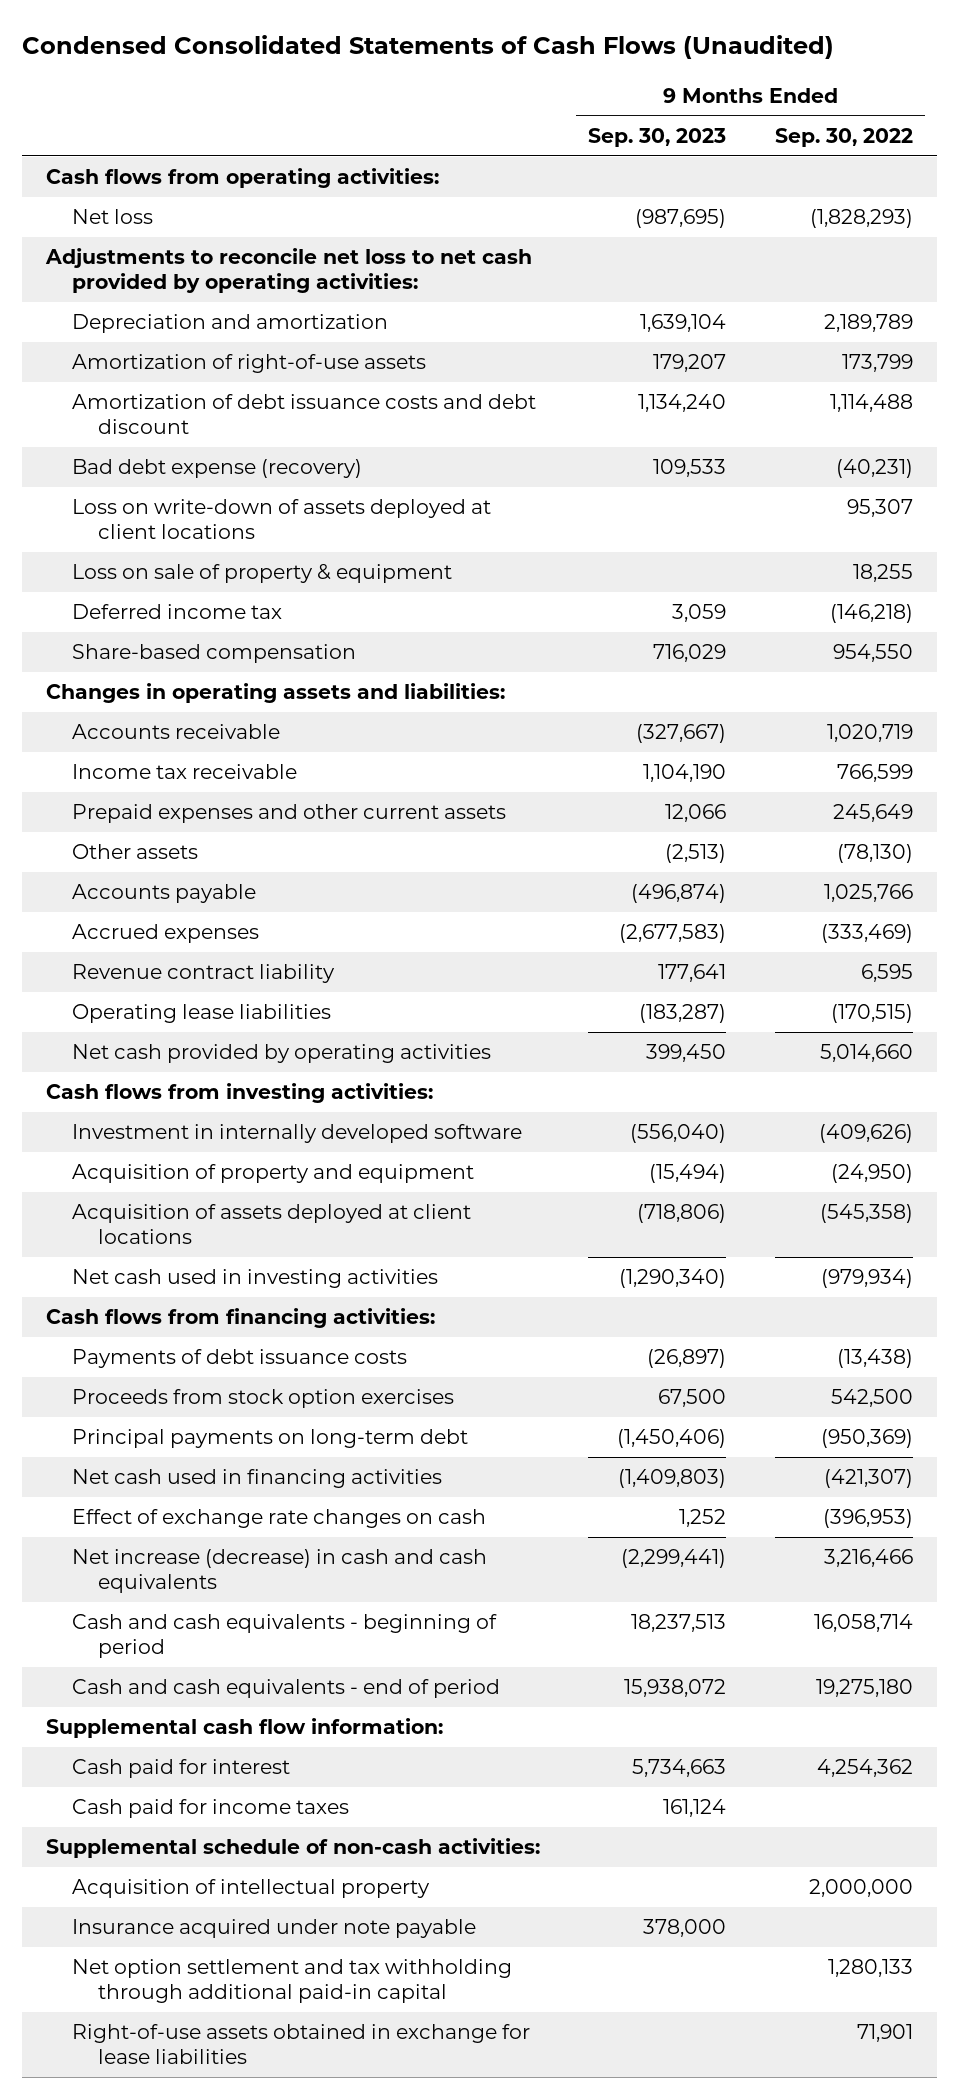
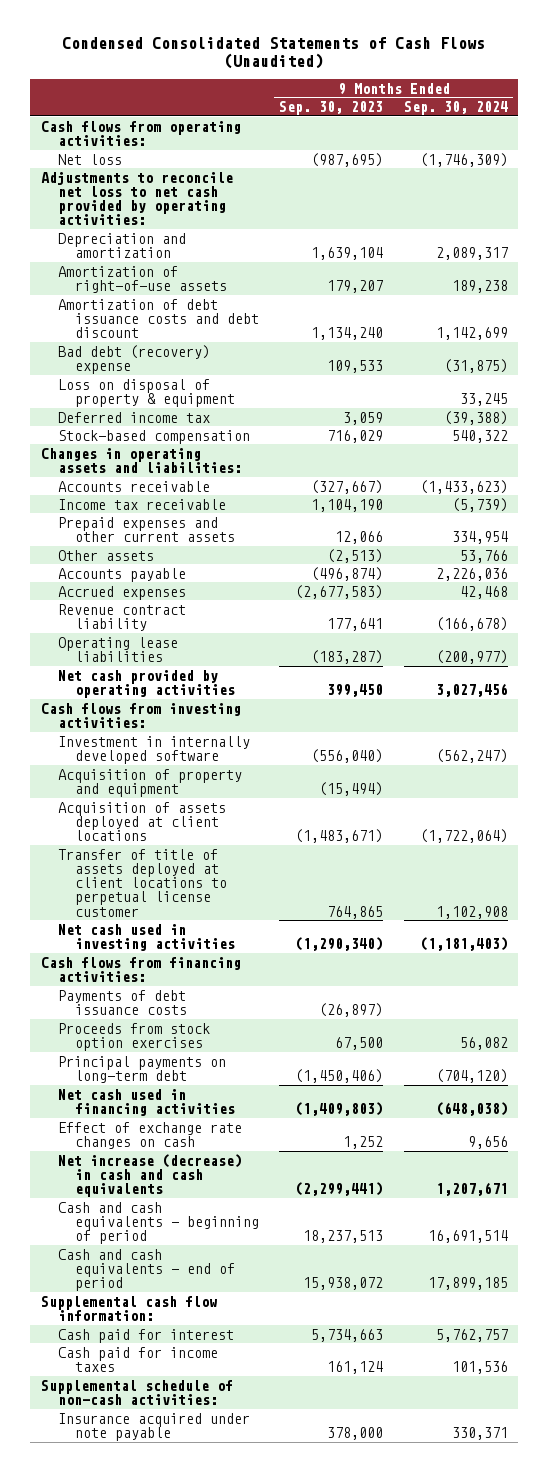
[774,128,913,148] Sep. 30, 2022 -> none
none -> [404,101,509,116] Sep. 30, 2024
[72,499,492,540] Loss on write-down of assets deployed at client locations -> none
[72,459,363,479] Bad debt expense (recovery) -> [57,344,210,374] Bad debt (recovery) expense
[72,564,453,584] Loss on sale of property & equipment -> [57,378,235,407] Loss on disposal of property & equipment
[72,644,357,664] Share-based compensation -> [57,429,250,444] Stock-based compensation
[637,1204,727,1224] (718,806) -> [295,829,384,844] (1,483,671)
none -> [57,848,227,917] Transfer of title of assets deployed at client locations to perpetual license customer
[72,1879,431,1899] Acquisition of intellectual property -> none
[72,1959,513,2004] Net option settlement and tax withholding through additional paid-in capital -> none
[72,2024,531,2065] Right-of-use assets obtained in exchange for lease liabilities -> none

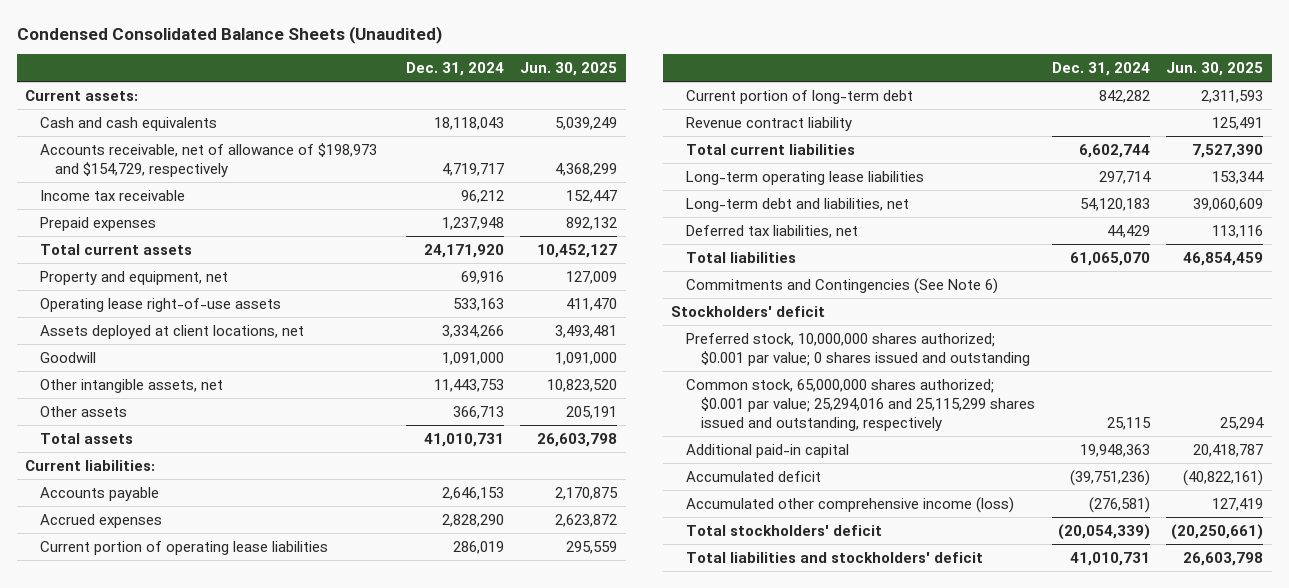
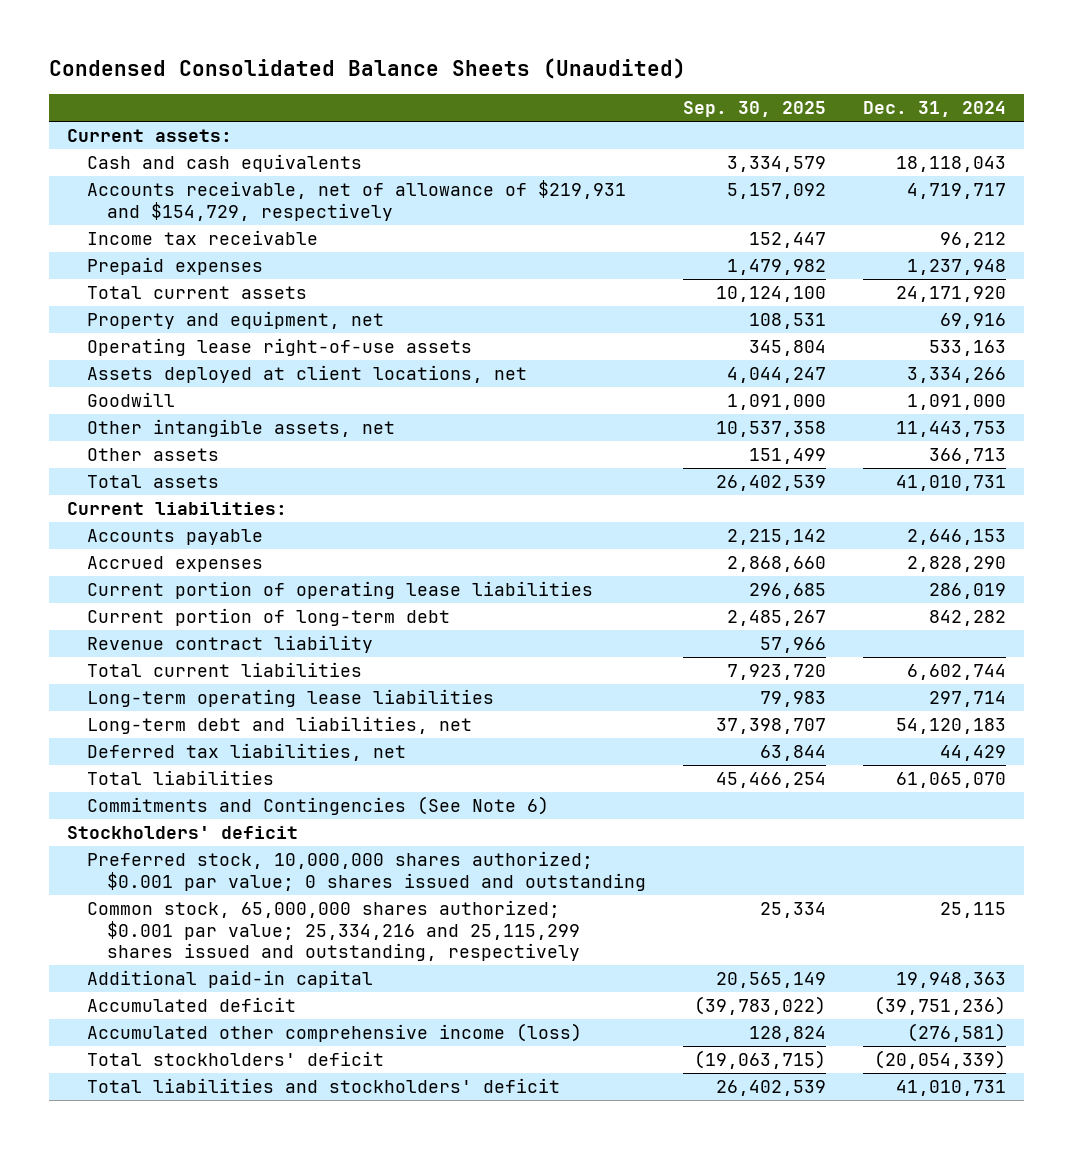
[520,62,618,77] Jun. 30, 2025 -> none
none -> [682,101,826,118] Sep. 30, 2025
[39,142,377,177] Accounts receivable, net of allowance of $198,973 and $154,729, respectively -> [87,179,627,221] Accounts receivable, net of allowance of $219,931 and $154,729, respectively
[686,378,1035,431] Common stock, 65,000,000 shares authorized; $0.001 par value; 25,294,016 and 25,115,299 shares issued and outstanding, respectively -> [87,899,580,962] Common stock, 65,000,000 shares authorized; $0.001 par value; 25,334,216 and 25,115,299 shares issued and outstanding, respectively

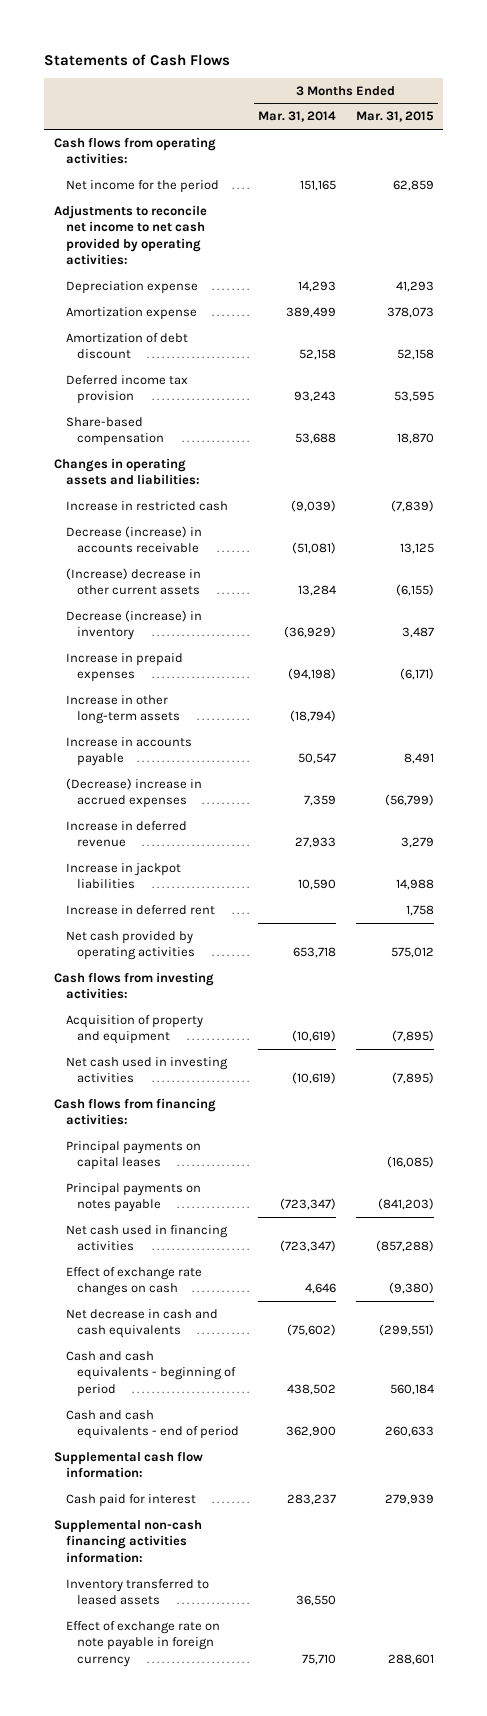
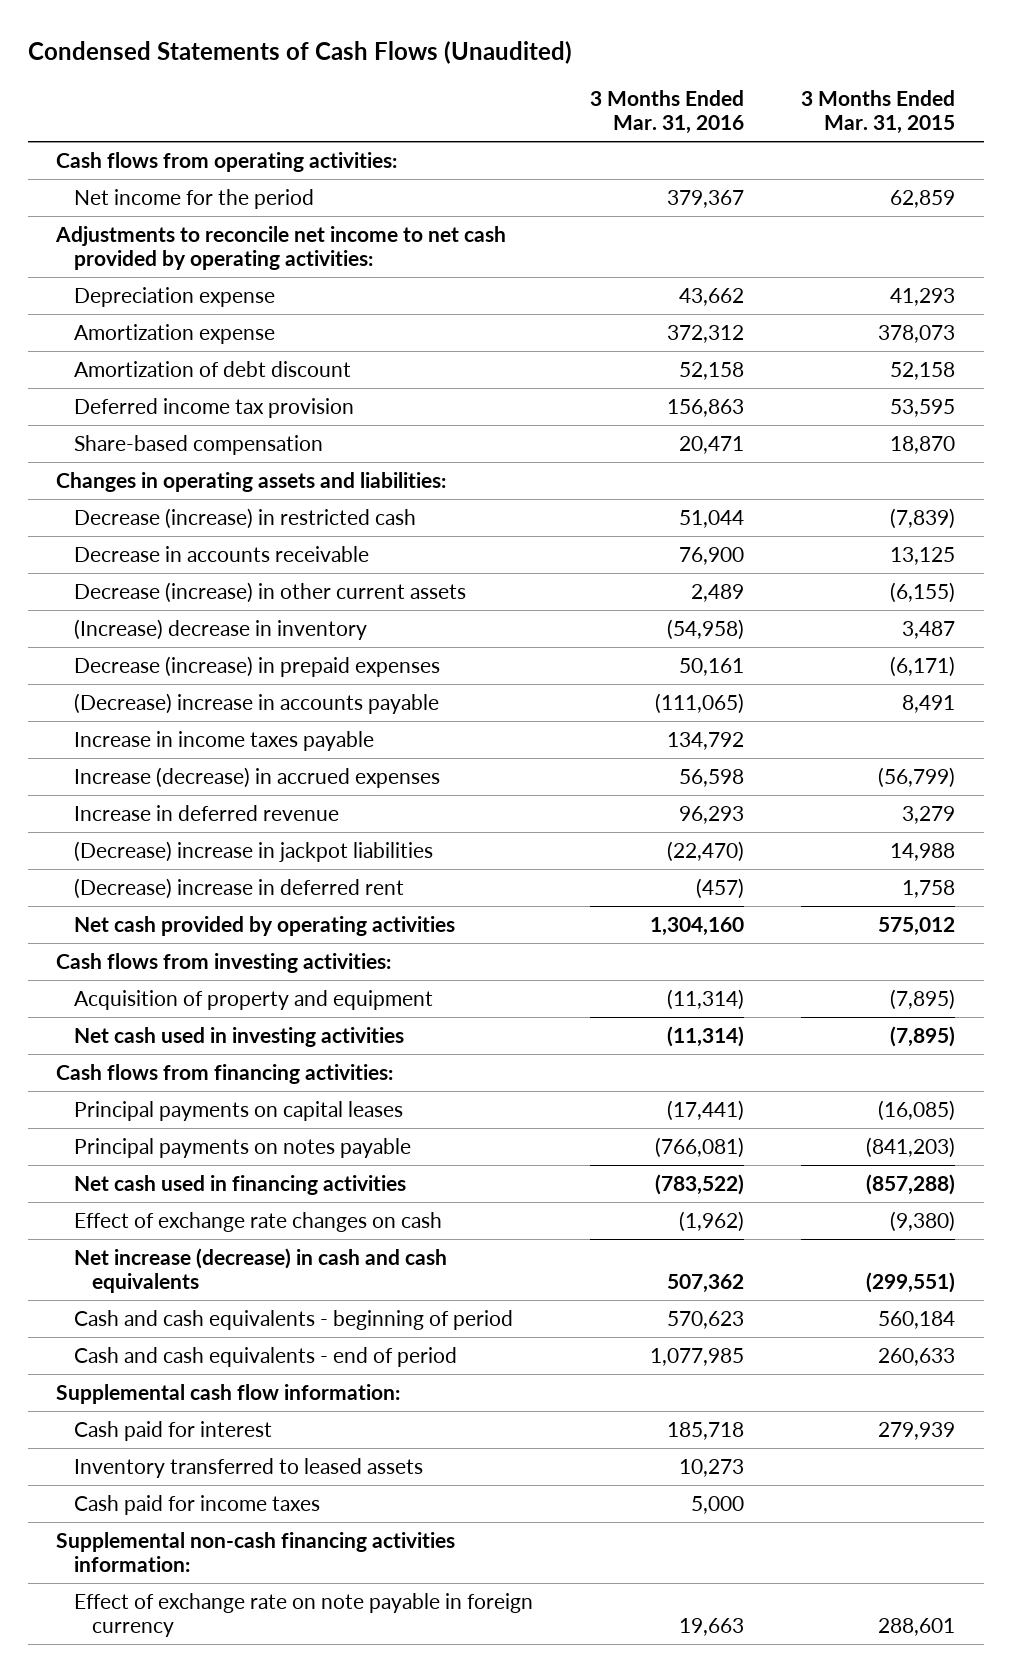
[44,53,231,66] Statements of Cash Flows -> [27,40,572,64] Condensed Statements of Cash Flows (Unaudited)
[258,111,337,123] Mar. 31, 2014 -> none
none -> [590,89,745,135] 3 Months Ended Mar. 31, 2016
[65,694,181,725] Increase in other long-term assets -> none
[65,500,228,511] Increase in restricted cash -> [74,507,417,529] Decrease (increase) in restricted cash
[65,525,202,554] Decrease (increase) in accounts receivable -> [74,545,370,562] Decrease in accounts receivable
[65,567,201,596] (Increase) decrease in other current assets -> [74,581,467,603] Decrease (increase) in other current assets
[65,609,202,641] Decrease (increase) in inventory -> [74,618,368,640] (Increase) decrease in inventory
[65,652,183,683] Increase in prepaid expenses -> [74,655,441,677] Decrease (increase) in prepaid expenses
[65,736,192,767] Increase in accounts payable -> [74,692,440,714] (Decrease) increase in accounts payable
none -> [74,730,375,751] Increase in income taxes payable
[65,777,202,809] (Decrease) increase in accrued expenses -> [74,766,441,788] Increase (decrease) in accrued expenses
[65,862,181,890] Increase in jackpot liabilities -> [74,840,434,862] (Decrease) increase in jackpot liabilities
[65,904,215,915] Increase in deferred rent -> [74,877,405,899] (Decrease) increase in deferred rent
[65,1308,218,1339] Net decrease in cash and cash equivalents -> [74,1247,448,1294] Net increase (decrease) in cash and cash equivalents
none -> [74,1494,321,1515] Cash paid for income taxes
[53,1519,202,1563] Supplemental non-cash financing activities information: -> [56,1531,456,1573] Supplemental non-cash financing activities information:

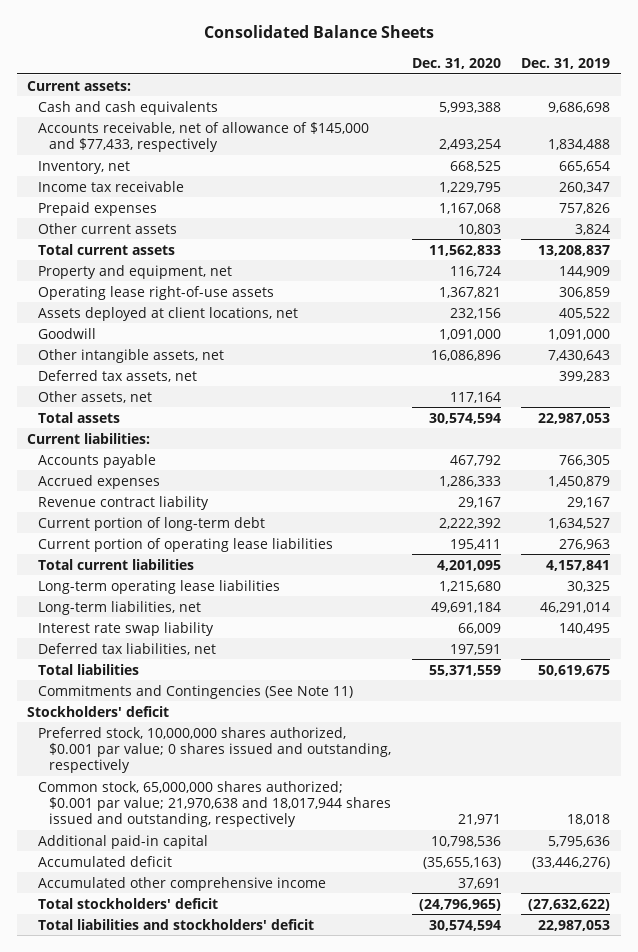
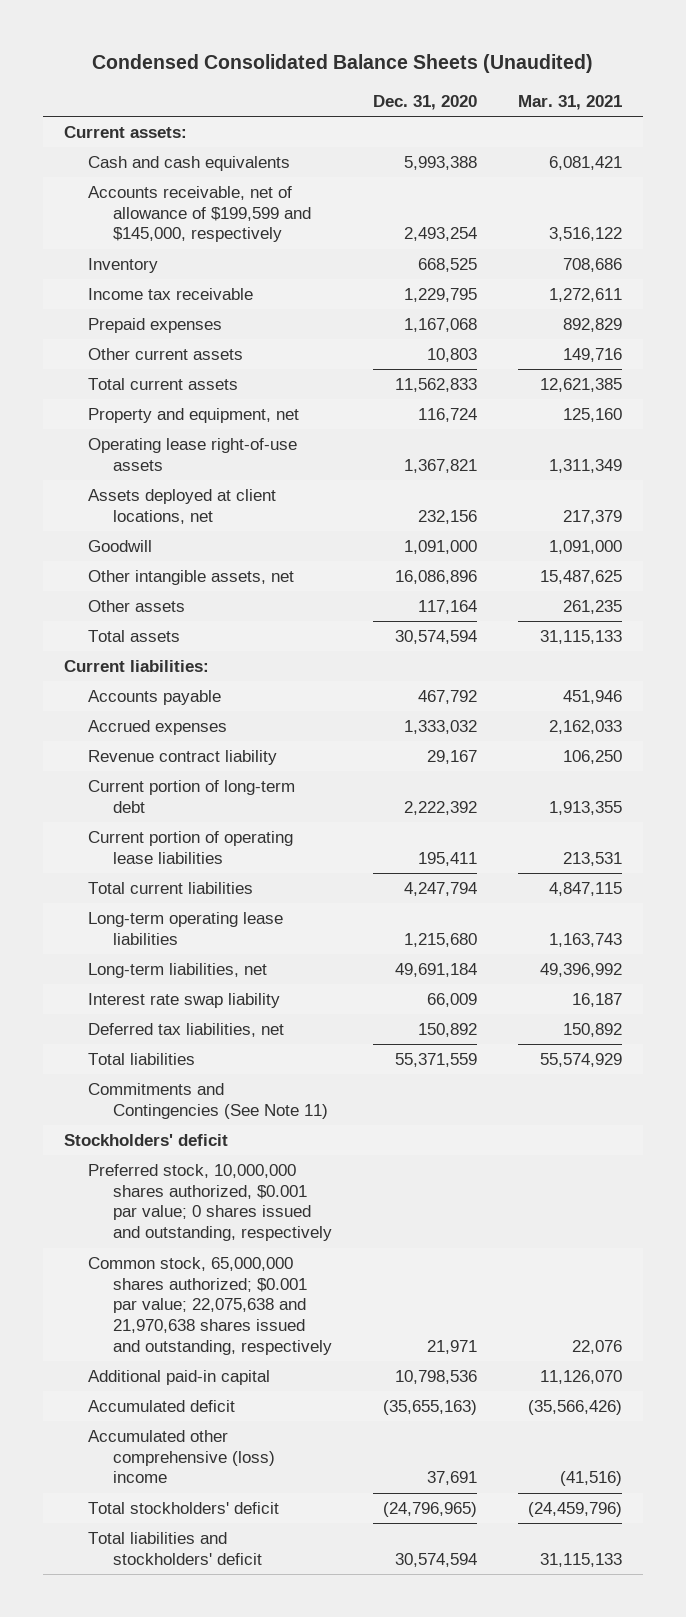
[203,25,434,39] Consolidated Balance Sheets -> [92,54,594,74] Condensed Consolidated Balance Sheets (Unaudited)
[521,57,611,69] Dec. 31, 2019 -> none
none -> [518,95,623,111] Mar. 31, 2021
[38,121,370,152] Accounts receivable, net of allowance of $145,000 and $77,433, respectively -> [88,186,311,243] Accounts receivable, net of allowance of $199,599 and $145,000, respectively
[38,160,131,174] Inventory, net -> [88,258,159,274] Inventory
[38,369,198,382] Deferred tax assets, net -> none
[38,390,153,403] Other assets, net -> [88,600,186,613] Other assets
[438,475,501,487] 1,286,333 -> [403,720,477,735] 1,333,032
[436,559,501,571] 4,201,095 -> [403,882,477,897] 4,247,794
[449,643,501,655] 197,591 -> [417,1023,477,1038] 150,892
[38,780,392,828] Common stock, 65,000,000 shares authorized; $0.001 par value; 21,970,638 and 18,017,944 shares issued and outstanding, respectively -> [88,1257,332,1355] Common stock, 65,000,000 shares authorized; $0.001 par value; 22,075,638 and 21,970,638 shares issued and outstanding, respectively
[38,876,327,891] Accumulated other comprehensive income -> [88,1430,275,1484] Accumulated other comprehensive (loss) income

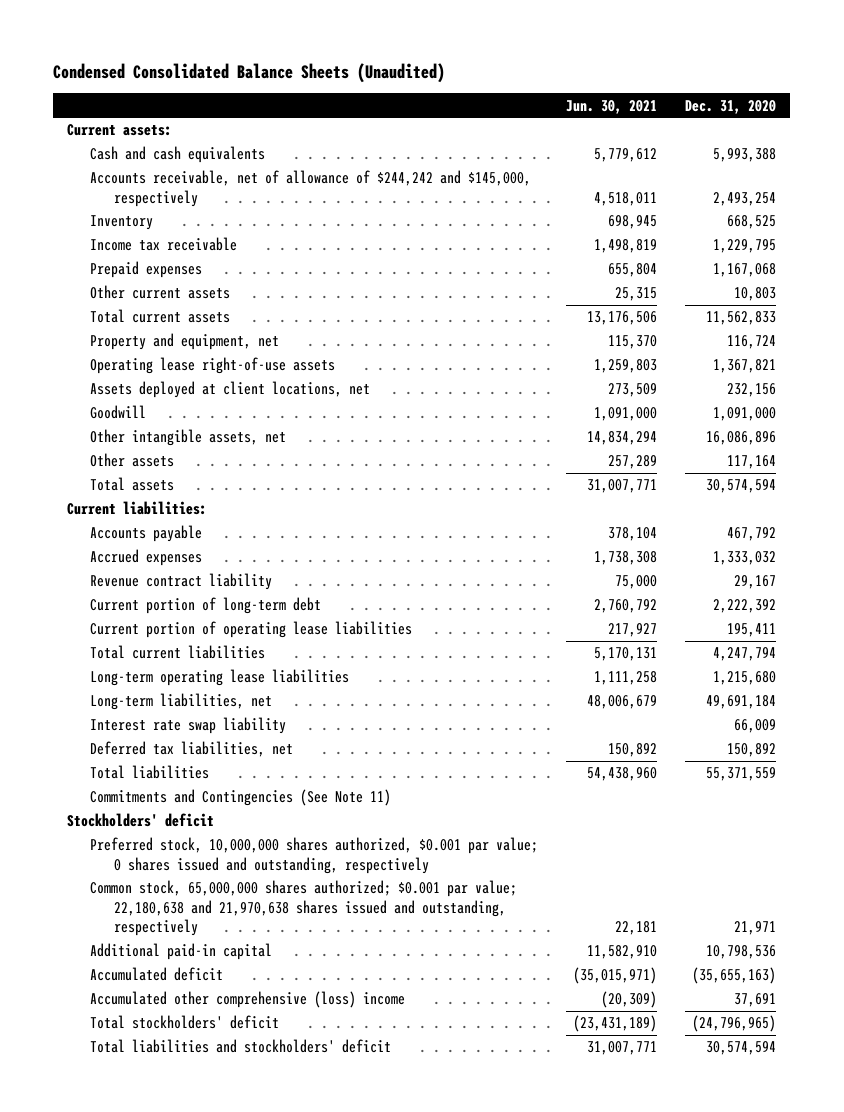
[518,95,623,111] Mar. 31, 2021 -> none
none -> [566,99,658,114] Jun. 30, 2021
[88,186,311,243] Accounts receivable, net of allowance of $199,599 and $145,000, respectively -> [90,170,532,207] Accounts receivable, net of allowance of $244,242 and $145,000, respectively
[88,1257,332,1355] Common stock, 65,000,000 shares authorized; $0.001 par value; 22,075,638 and 21,970,638 shares issued and outstanding, respectively -> [90,880,518,937] Common stock, 65,000,000 shares authorized; $0.001 par value; 22,180,638 and 21,970,638 shares issued and outstanding, respectively

